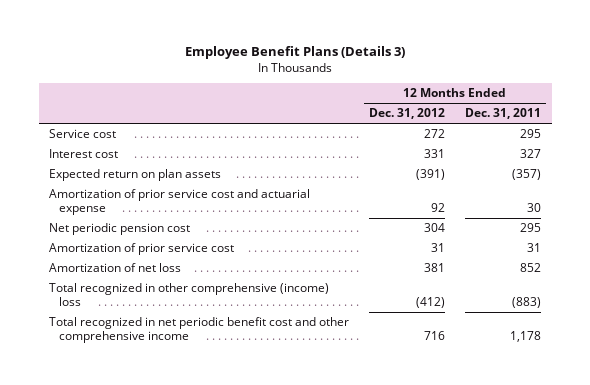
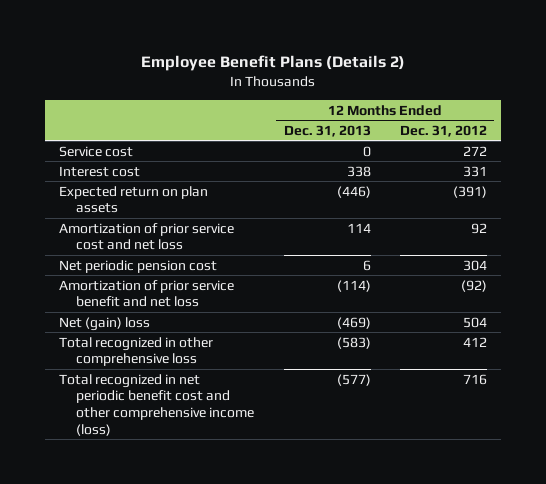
[185,46,406,60] Employee Benefit Plans (Details 3) -> [141,54,406,71] Employee Benefit Plans (Details 2)
[465,108,542,120] Dec. 31, 2011 -> none
none -> [283,124,371,137] Dec. 31, 2013
[48,189,310,216] Amortization of prior service cost and actuarial expense -> [59,222,235,251] Amortization of prior service cost and net loss
[48,263,181,273] Amortization of net loss -> none
[48,243,234,256] Amortization of prior service cost -> [59,279,235,308] Amortization of prior service benefit and net loss
[431,243,446,253] 31 -> [460,279,487,292] (92)
none -> [59,316,151,331] Net (gain) loss
[48,283,329,307] Total recognized in other comprehensive (income) loss -> [59,336,214,367] Total recognized in other comprehensive loss
[416,297,446,309] (412) -> [462,336,487,347] 412
[48,317,349,344] Total recognized in net periodic benefit cost and other comprehensive income -> [59,373,255,436] Total recognized in net periodic benefit cost and other comprehensive income (loss)

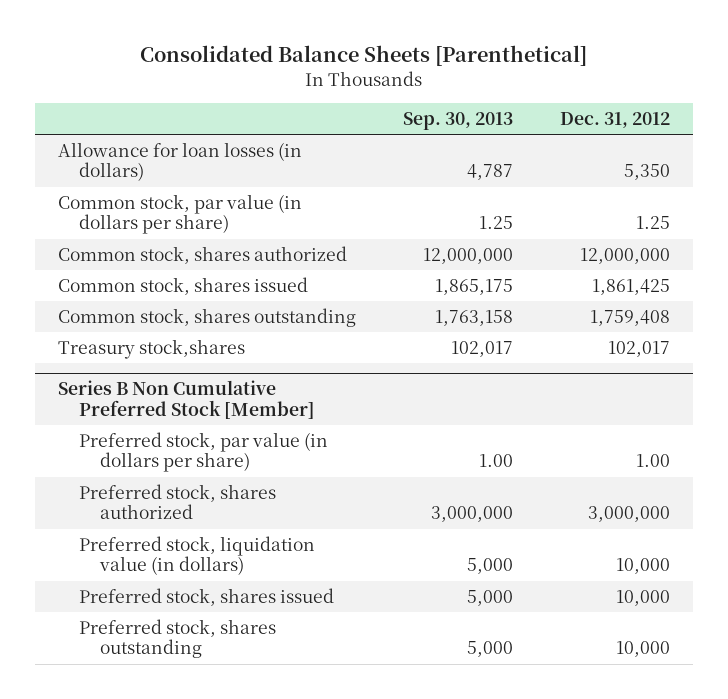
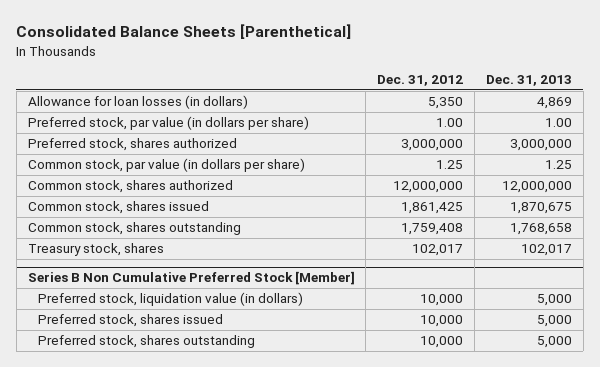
[402,112,513,131] Sep. 30, 2013 -> none
none -> [485,75,572,87] Dec. 31, 2013
none -> [27,116,309,131] Preferred stock, par value (in dollars per share)
none -> [27,138,237,152] Preferred stock, shares authorized
[58,338,246,359] Treasury stock,shares -> [27,243,164,257] Treasury stock, shares
[78,431,328,473] Preferred stock, par value (in dollars per share) -> none
[78,483,276,520] Preferred stock, shares authorized -> none

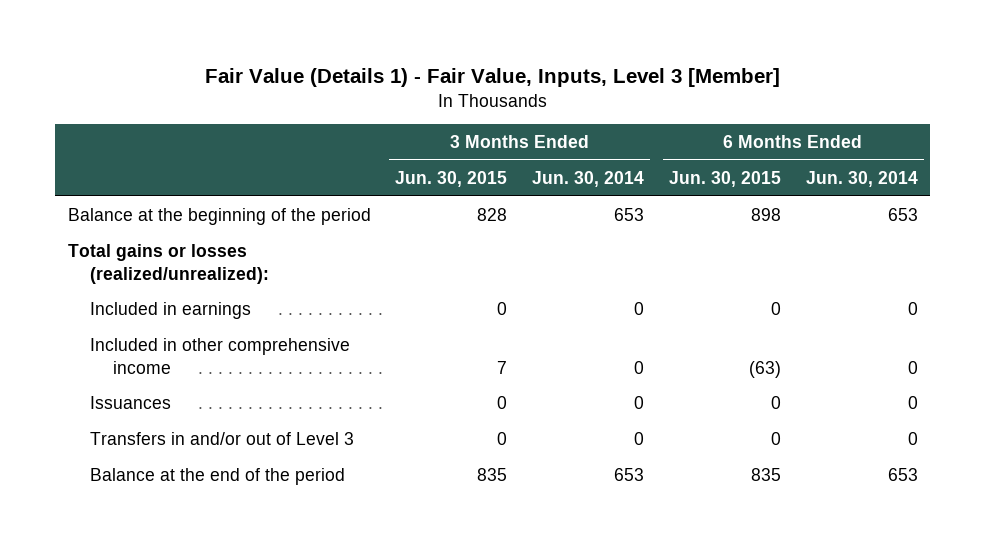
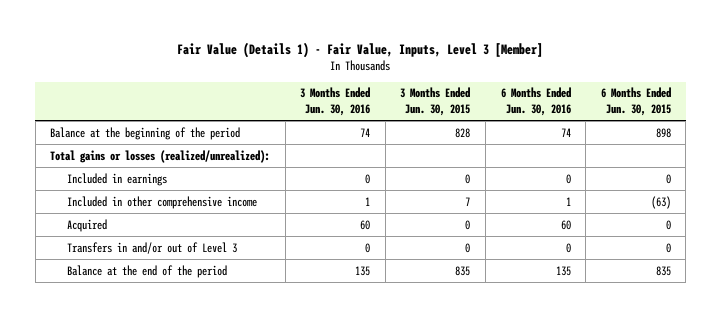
[532,170,645,187] Jun. 30, 2014 -> none
[805,170,918,187] Jun. 30, 2014 -> none
none -> [300,87,371,116] 3 Months Ended Jun. 30, 2016
none -> [500,87,571,116] 6 Months Ended Jun. 30, 2016
[90,395,172,409] Issuances -> none
none -> [66,218,107,232] Acquired

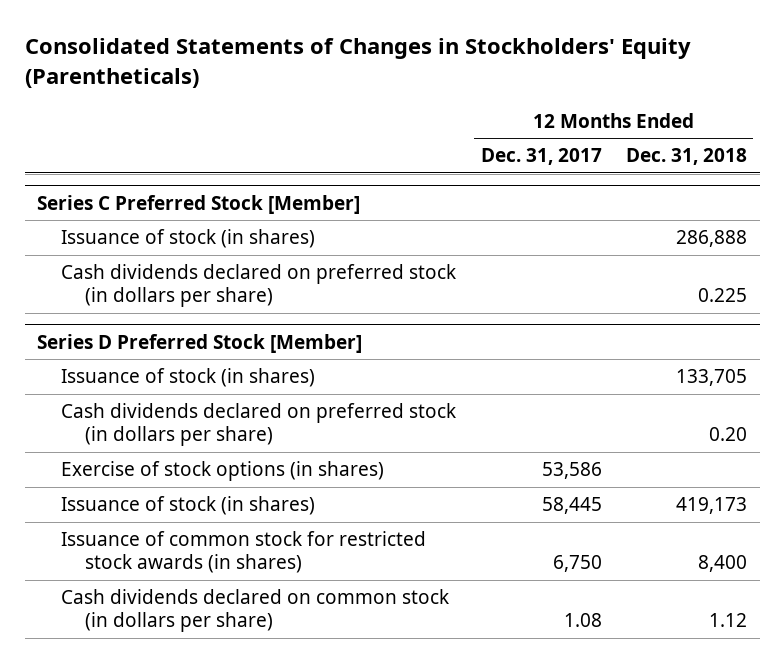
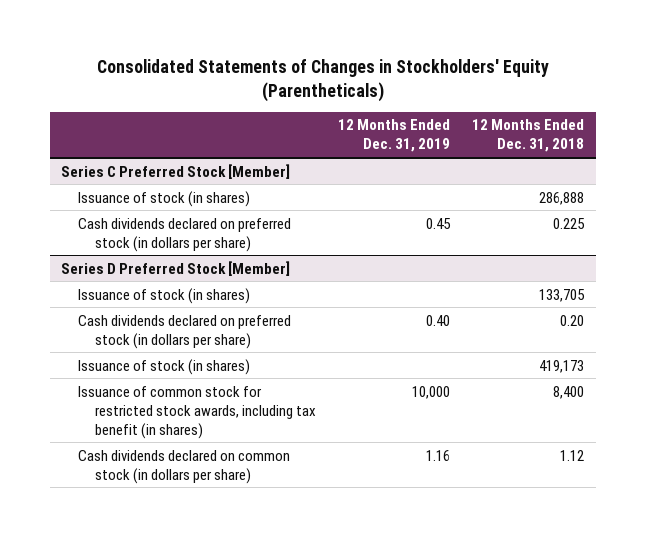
[480,148,602,166] Dec. 31, 2017 -> none
none -> [338,119,451,153] 12 Months Ended Dec. 31, 2019
[60,461,384,482] Exercise of stock options (in shares) -> none
[60,531,426,574] Issuance of common stock for restricted stock awards (in shares) -> [77,385,317,439] Issuance of common stock for restricted stock awards, including tax benefit (in shares)

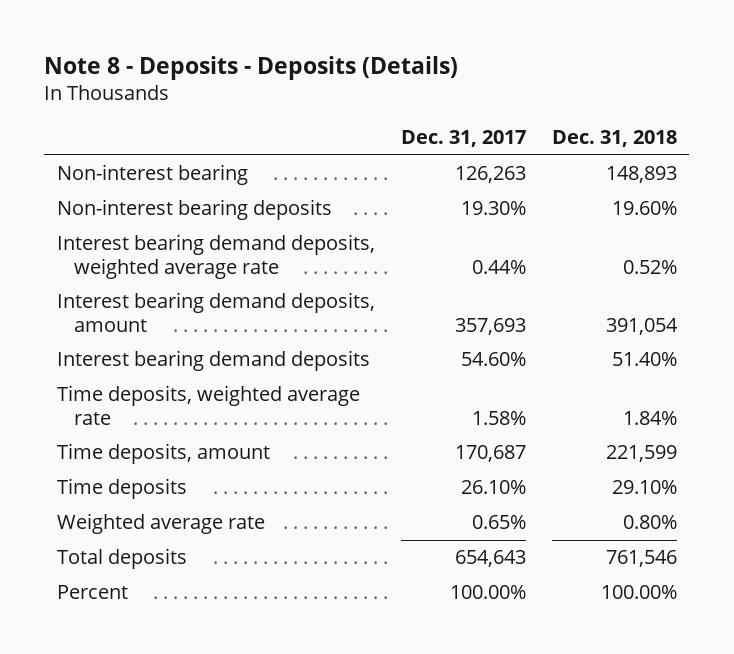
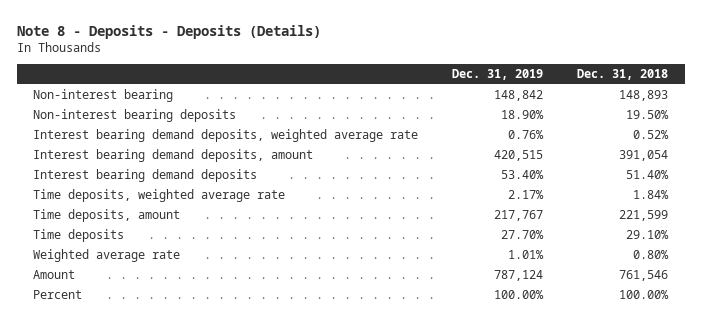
[400,130,526,148] Dec. 31, 2017 -> none
none -> [452,69,544,81] Dec. 31, 2019
[611,201,677,216] 19.60% -> [625,110,669,120] 19.50%
[57,548,188,570] Total deposits -> [33,270,76,280] Amount

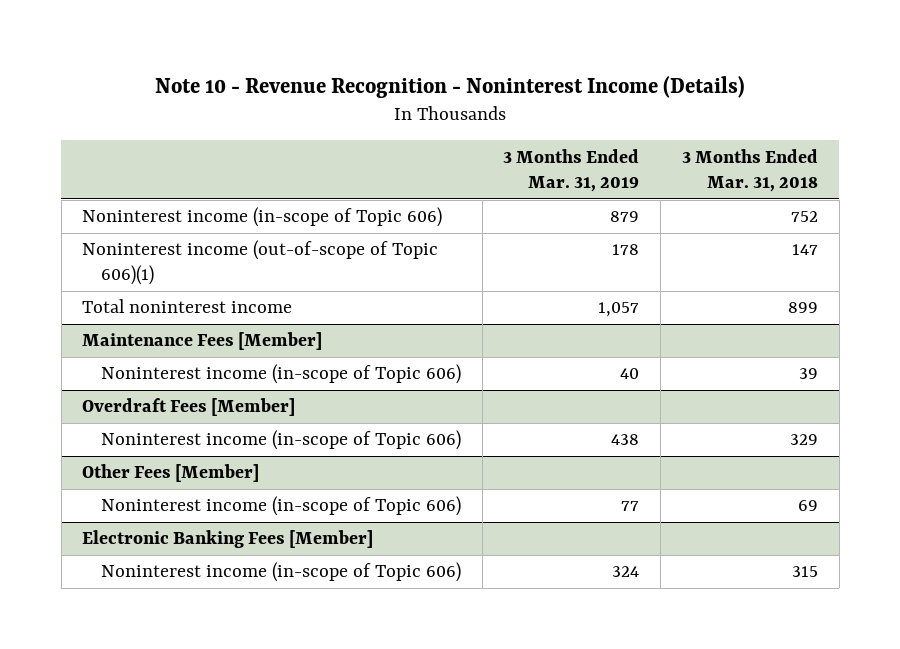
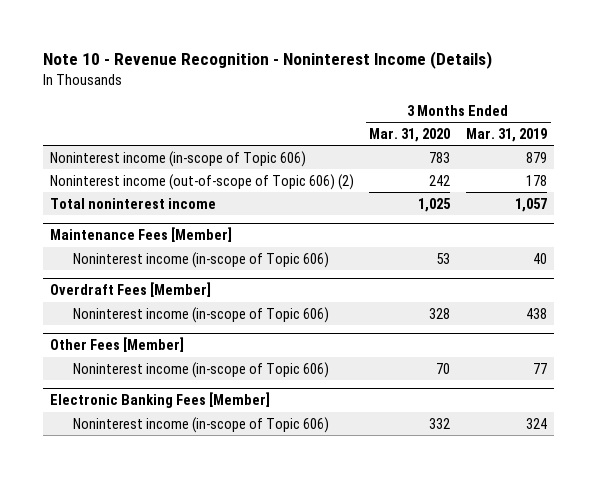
[681,148,818,192] 3 Months Ended Mar. 31, 2018 -> none
none -> [369,128,451,143] Mar. 31, 2020
[82,240,439,286] Noninterest income (out-of-scope of Topic 606)(1) -> [50,173,355,190] Noninterest income (out-of-scope of Topic 606) (2)

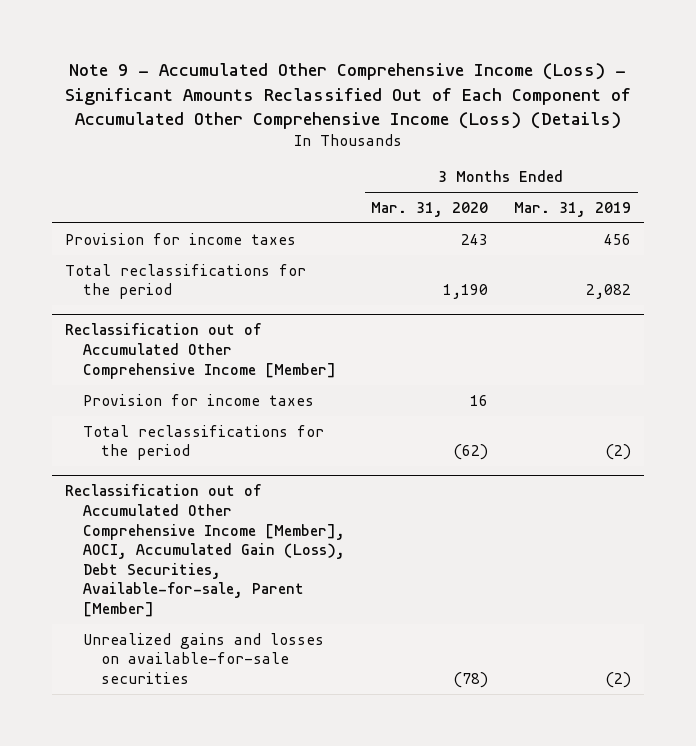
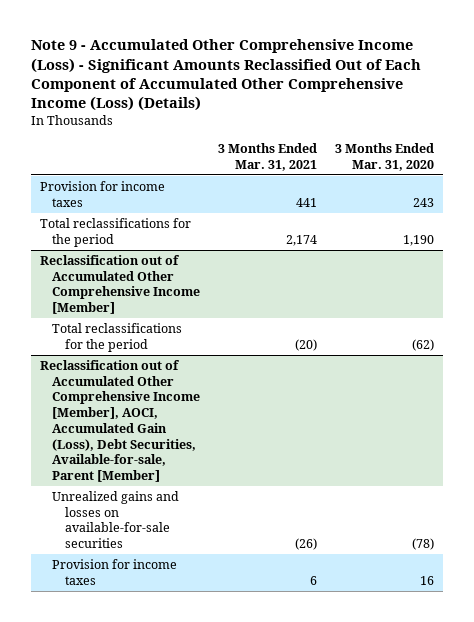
[514,201,632,217] Mar. 31, 2019 -> none
none -> [218,142,318,171] 3 Months Ended Mar. 31, 2021
[83,393,315,406] Provision for income taxes -> none
none -> [52,559,178,585] Provision for income taxes

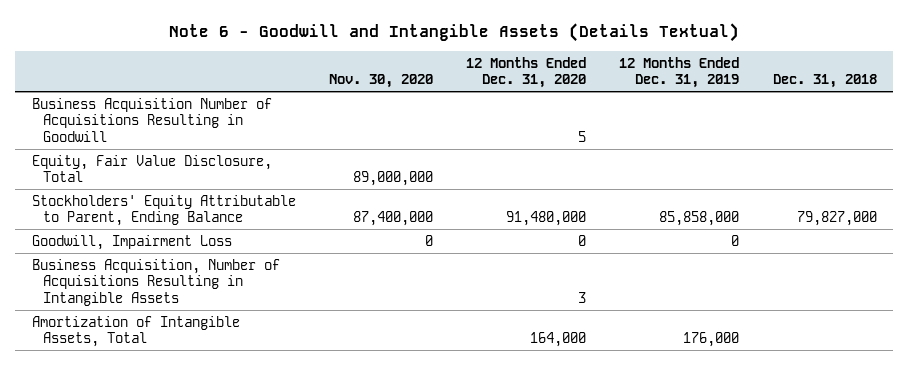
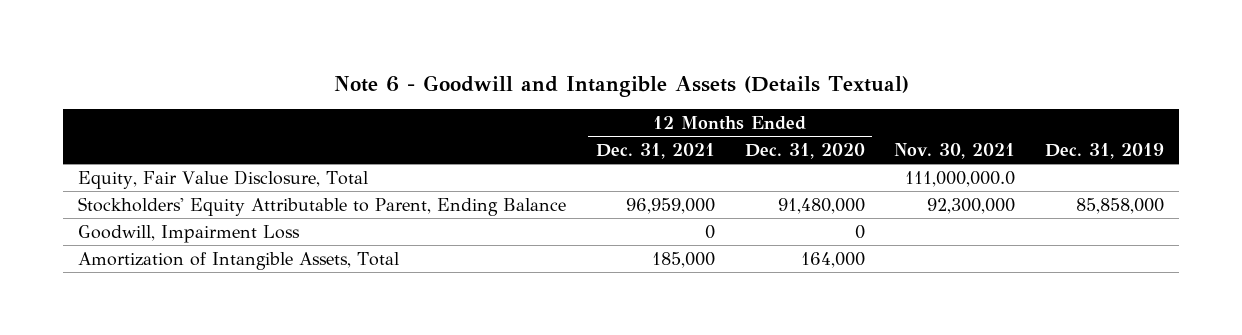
[328,74,433,89] Nov. 30, 2020 -> none
[619,56,740,89] 12 Months Ended Dec. 31, 2019 -> none
[772,74,877,89] Dec. 31, 2018 -> none
none -> [595,143,715,160] Dec. 31, 2021
none -> [894,143,1016,160] Nov. 30, 2021
none -> [1045,143,1165,160] Dec. 31, 2019
[31,97,272,143] Business Acquisition Number of Acquisitions Resulting in Goodwill -> none
[31,258,280,307] Business Acquisition, Number of Acquisitions Resulting in Intangible Assets -> none

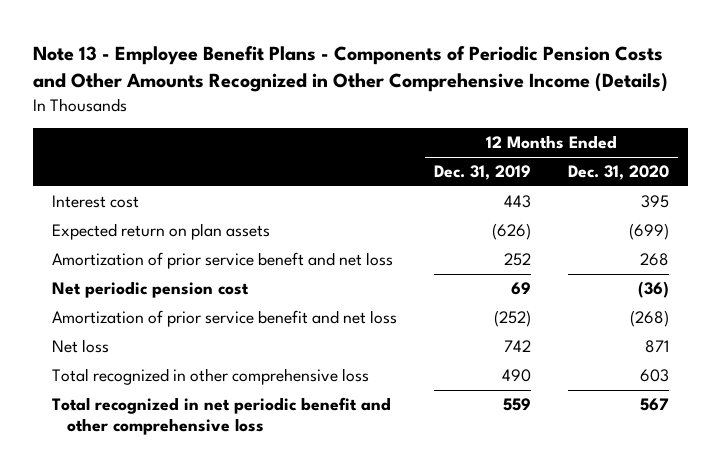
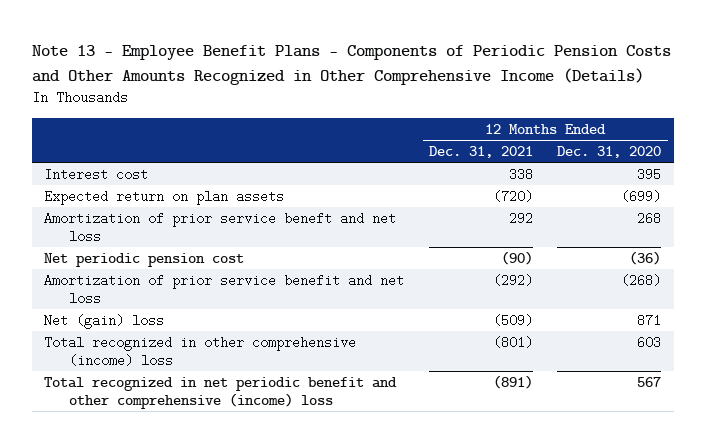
[434,165,532,181] Dec. 31, 2019 -> none
none -> [428,145,533,158] Dec. 31, 2021
[51,339,109,354] Net loss -> [44,313,165,329] Net (gain) loss
[51,368,369,386] Total recognized in other comprehensive loss -> [44,335,357,368] Total recognized in other comprehensive (income) loss
[51,397,391,436] Total recognized in net periodic benefit and other comprehensive loss -> [44,376,398,410] Total recognized in net periodic benefit and other comprehensive (income) loss

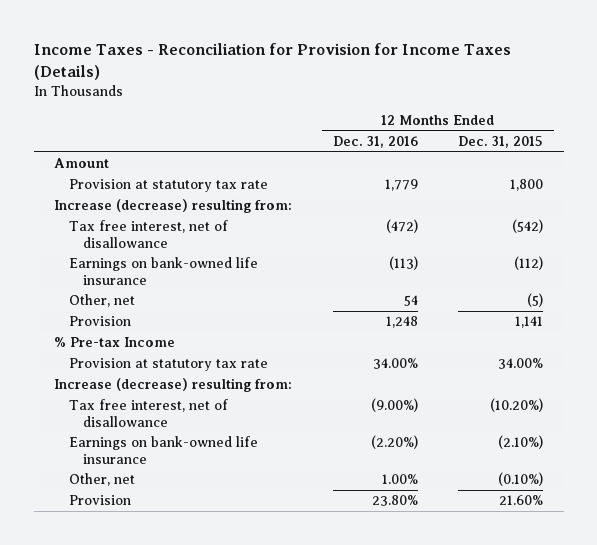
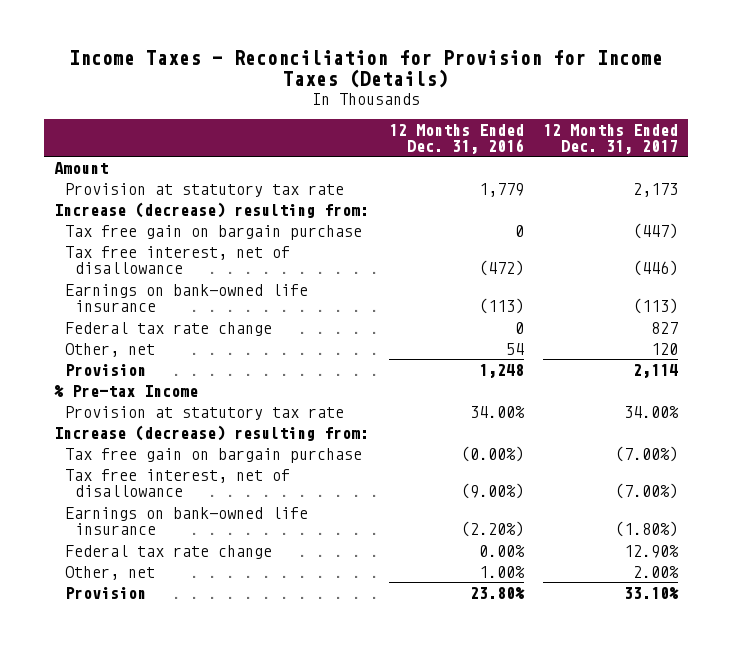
[458,136,544,149] Dec. 31, 2015 -> none
none -> [543,123,679,155] 12 Months Ended Dec. 31, 2017
none -> [64,224,362,240] Tax free gain on bargain purchase
none -> [64,321,272,336] Federal tax rate change
none -> [64,447,362,463] Tax free gain on bargain purchase
none -> [64,544,272,559] Federal tax rate change

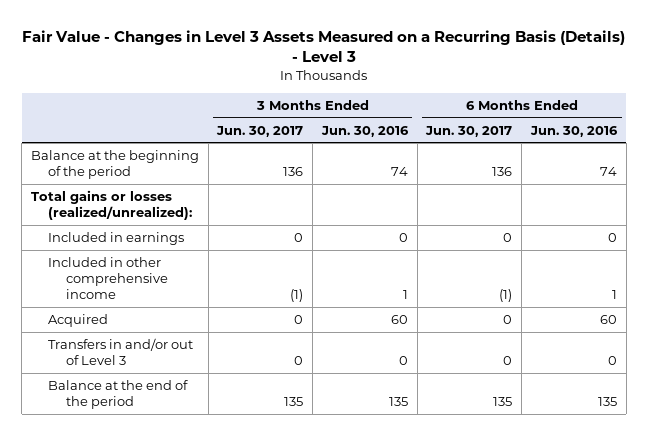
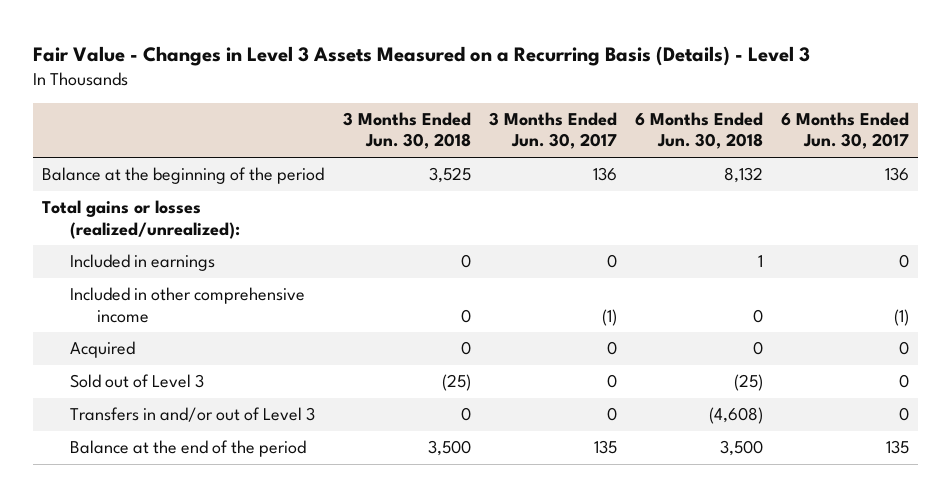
[320,125,409,137] Jun. 30, 2016 -> none
[529,125,618,137] Jun. 30, 2016 -> none
none -> [342,112,471,150] 3 Months Ended Jun. 30, 2018
none -> [635,112,764,150] 6 Months Ended Jun. 30, 2018
none -> [69,374,204,389] Sold out of Level 3

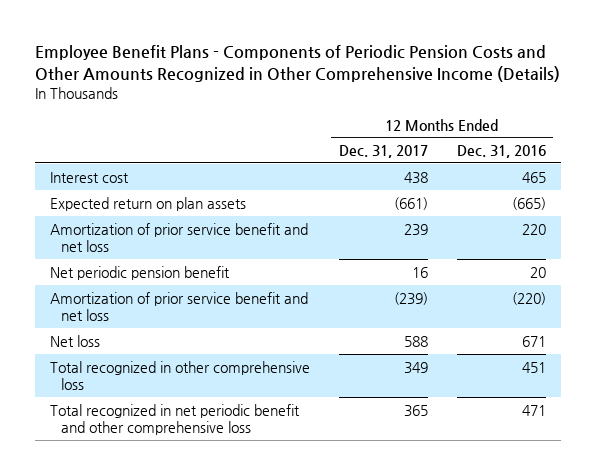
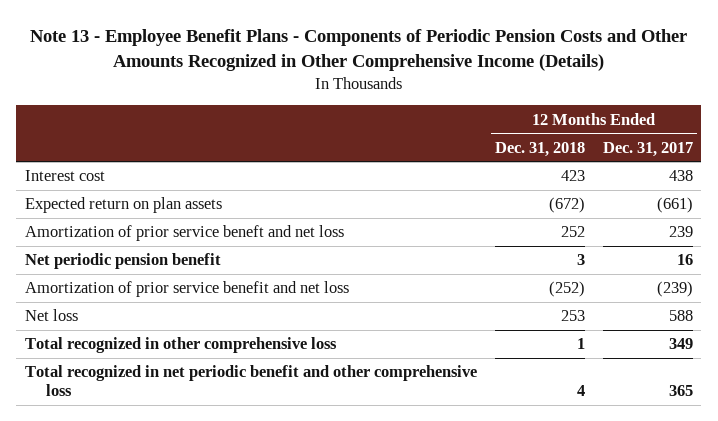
[34,44,560,82] Employee Benefit Plans - Components of Periodic Pension Costs and Other Amounts Recognized in Other Comprehensive Income (Details) -> [29,28,687,72] Note 13 - Employee Benefit Plans - Components of Periodic Pension Costs and Other Amounts Recognized in Other Comprehensive Income (Details)
[457,145,547,159] Dec. 31, 2016 -> none
none -> [494,141,585,157] Dec. 31, 2018
[49,222,308,252] Amortization of prior service benefit and net loss -> [25,225,345,242] Amortization of prior service beneft and net loss

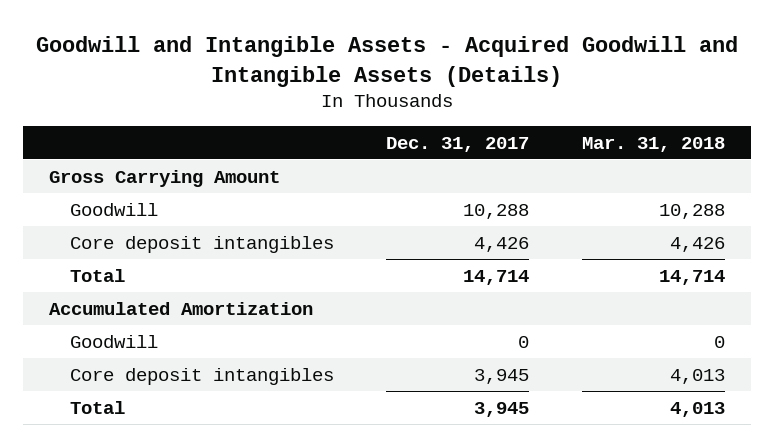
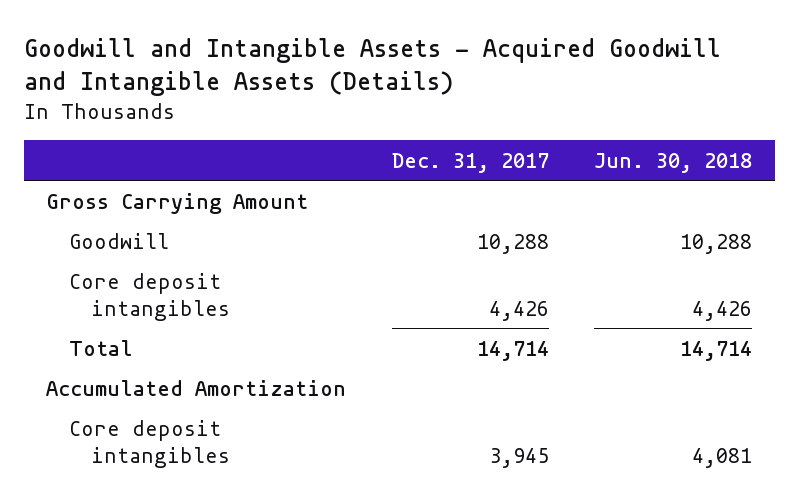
[581,136,725,152] Mar. 31, 2018 -> none
none -> [593,152,752,173] Jun. 30, 2018
[69,334,158,348] Goodwill -> none
[69,400,125,414] Total -> none

